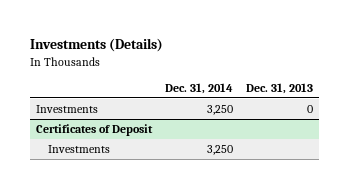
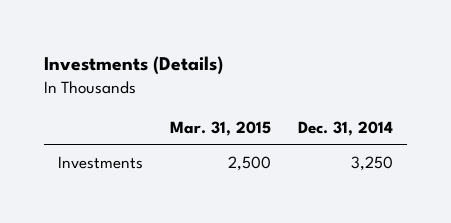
[245,82,313,94] Dec. 31, 2013 -> none
none -> [169,120,271,136] Mar. 31, 2015
[36,124,154,137] Certificates of Deposit -> none
[48,145,111,154] Investments -> none

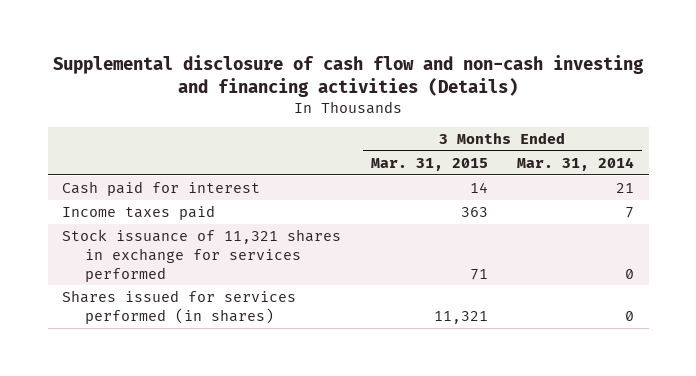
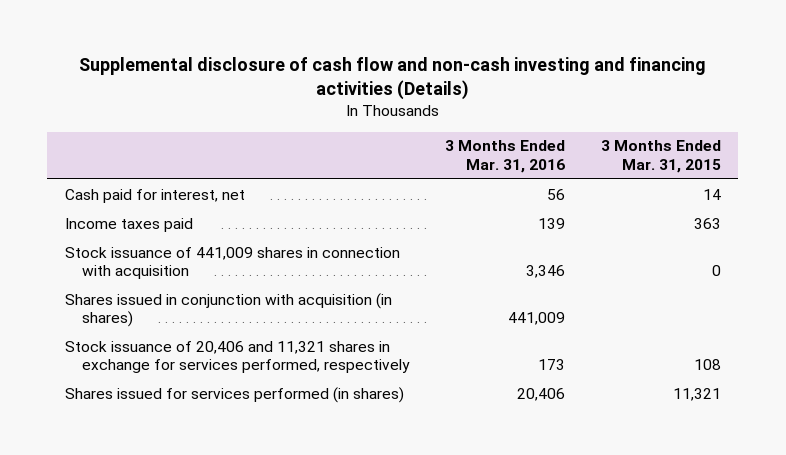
[517,156,635,171] Mar. 31, 2014 -> none
none -> [444,140,565,173] 3 Months Ended Mar. 31, 2016
[62,181,261,197] Cash paid for interest -> [65,188,246,203] Cash paid for interest, net
none -> [65,246,401,280] Stock issuance of 441,009 shares in connection with acquisition
none -> [65,292,393,328] Shares issued in conjunction with acquisition (in shares)
[62,229,342,282] Stock issuance of 11,321 shares in exchange for services performed -> [65,340,411,374] Stock issuance of 20,406 and 11,321 shares in exchange for services performed, respectively
[469,268,488,280] 71 -> [693,359,721,371] 108

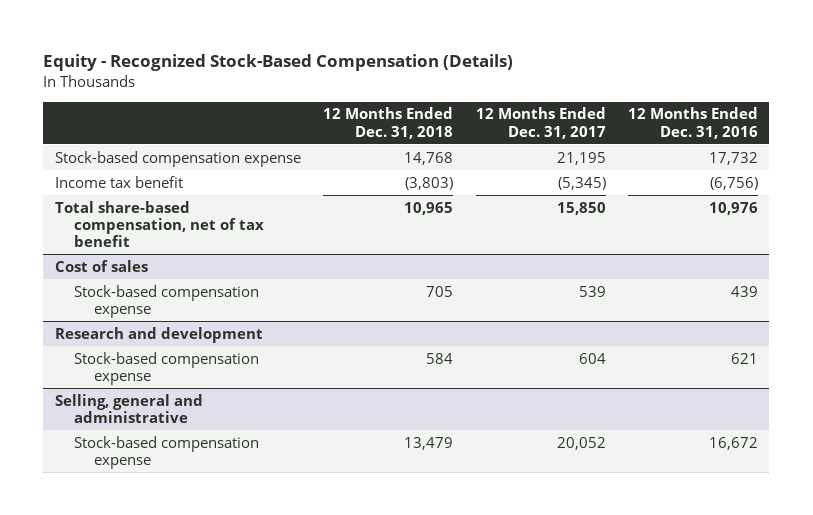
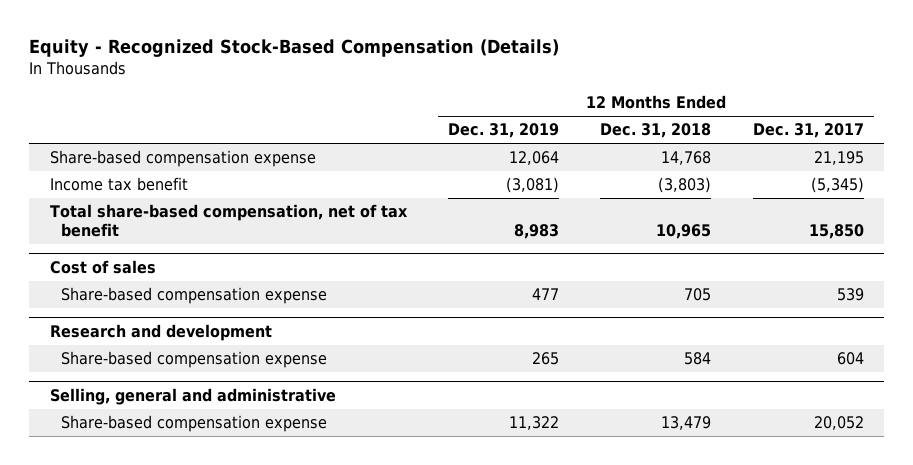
[628,107,759,139] 12 Months Ended Dec. 31, 2016 -> none
none -> [448,123,560,139] Dec. 31, 2019
[54,150,301,167] Stock-based compensation expense -> [49,150,316,168] Share-based compensation expense
[74,284,260,318] Stock-based compensation expense -> [60,287,327,305] Share-based compensation expense
[74,351,260,385] Stock-based compensation expense -> [60,351,327,369] Share-based compensation expense
[74,435,260,469] Stock-based compensation expense -> [60,415,327,433] Share-based compensation expense

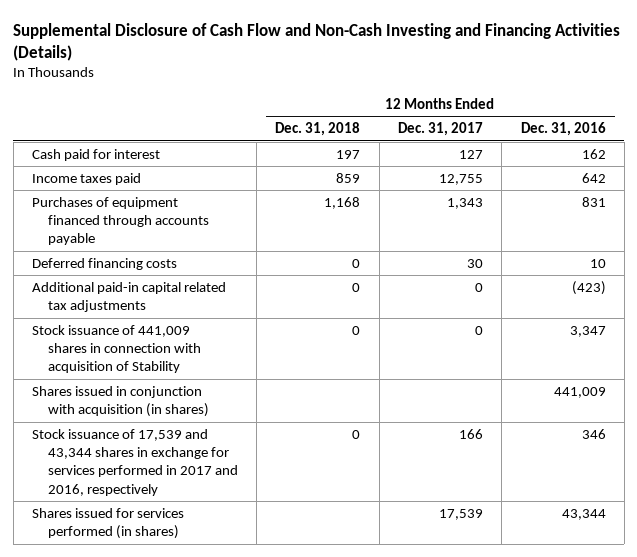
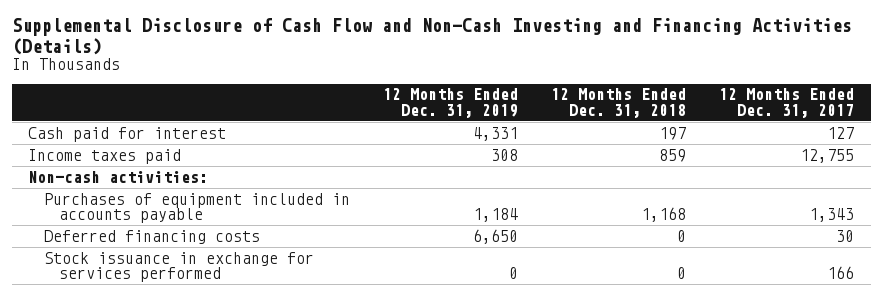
[520,122,606,137] Dec. 31, 2016 -> none
none -> [382,88,518,118] 12 Months Ended Dec. 31, 2019
none -> [28,170,209,183] Non-cash activities:
[31,196,209,246] Purchases of equipment financed through accounts payable -> [43,192,350,224] Purchases of equipment included in accounts payable
[31,281,226,313] Additional paid-in capital related tax adjustments -> none
[31,324,201,374] Stock issuance of 441,009 shares in connection with acquisition of Stability -> none
[31,385,209,418] Shares issued in conjunction with acquisition (in shares) -> none
[31,507,184,540] Shares issued for services performed (in shares) -> none
[31,428,238,496] Stock issuance of 17,539 and 43,344 shares in exchange for services performed in 2017 and 2016, respectively -> [43,251,314,283] Stock issuance in exchange for services performed

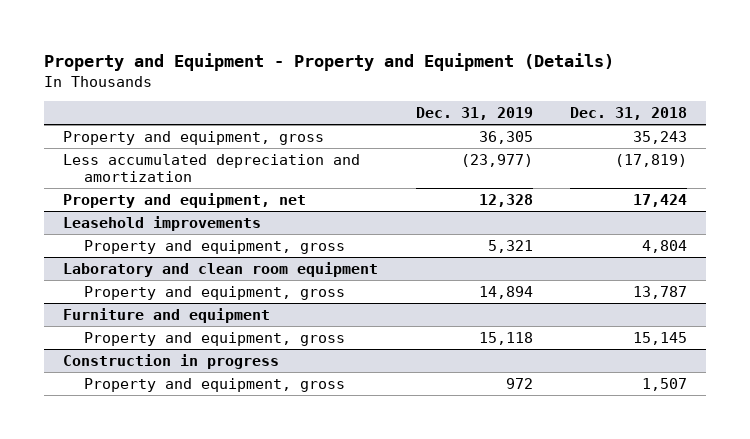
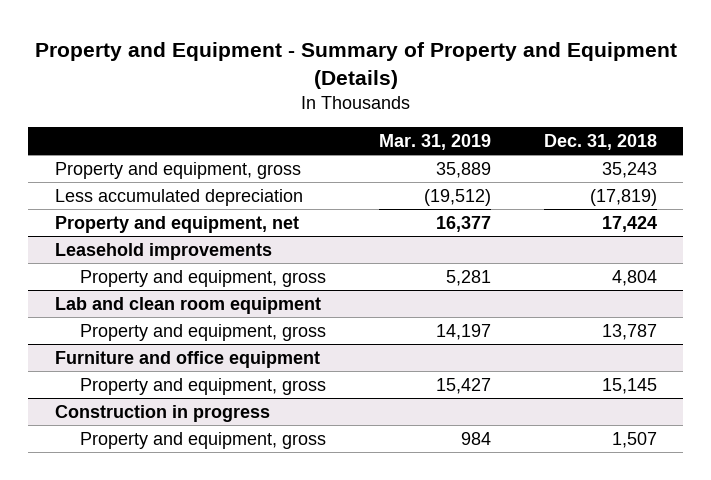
[44,52,615,71] Property and Equipment - Property and Equipment (Details) -> [34,41,677,89] Property and Equipment - Summary of Property and Equipment (Details)
[415,107,533,121] Dec. 31, 2019 -> none
none -> [378,133,491,150] Mar. 31, 2019
[62,153,360,182] Less accumulated depreciation and amortization -> [54,188,303,206] Less accumulated depreciation
[62,261,378,277] Laboratory and clean room equipment -> [54,296,321,314] Lab and clean room equipment
[62,307,270,323] Furniture and equipment -> [54,350,320,368] Furniture and office equipment

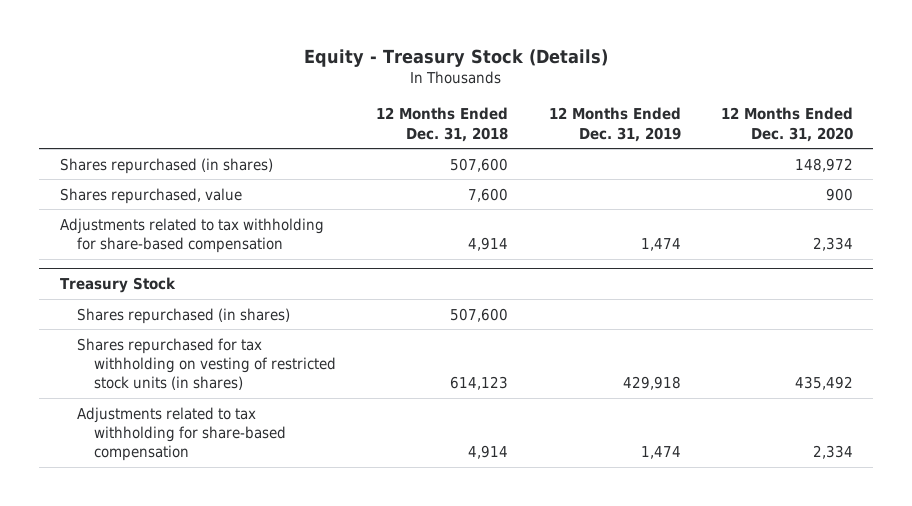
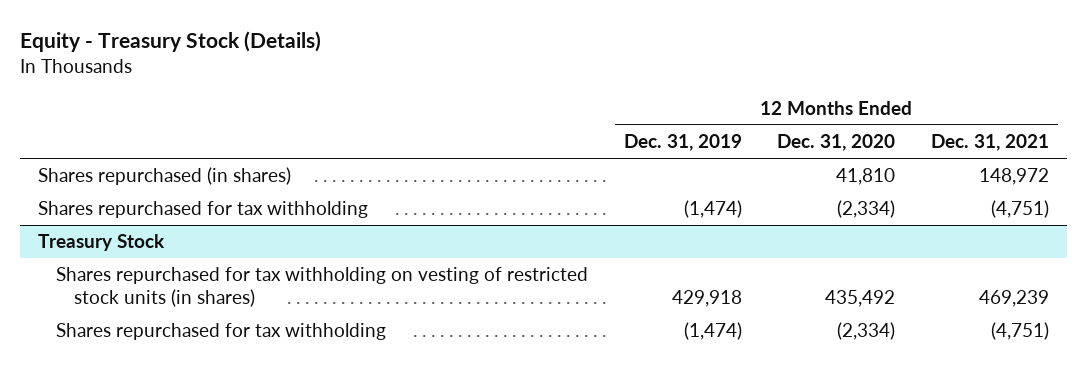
[376,107,509,142] 12 Months Ended Dec. 31, 2018 -> none
none -> [931,134,1050,152] Dec. 31, 2021
[59,187,242,204] Shares repurchased, value -> none
[794,157,853,172] 148,972 -> [836,168,896,186] 41,810
[59,217,324,254] Adjustments related to tax withholding for share-based compensation -> [37,201,368,219] Shares repurchased for tax withholding
[640,238,681,252] 1,474 -> [683,200,742,219] (1,474)
[812,237,853,252] 2,334 -> [837,200,896,219] (2,334)
[76,307,290,324] Shares repurchased (in shares) -> none
[76,406,287,462] Adjustments related to tax withholding for share-based compensation -> [55,323,386,341] Shares repurchased for tax withholding
[640,446,681,460] 1,474 -> [683,322,742,341] (1,474)
[812,445,853,460] 2,334 -> [837,322,896,341] (2,334)

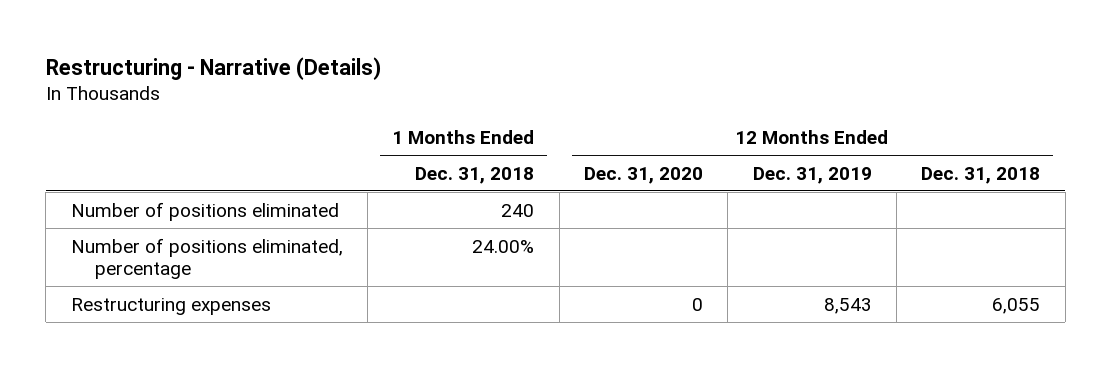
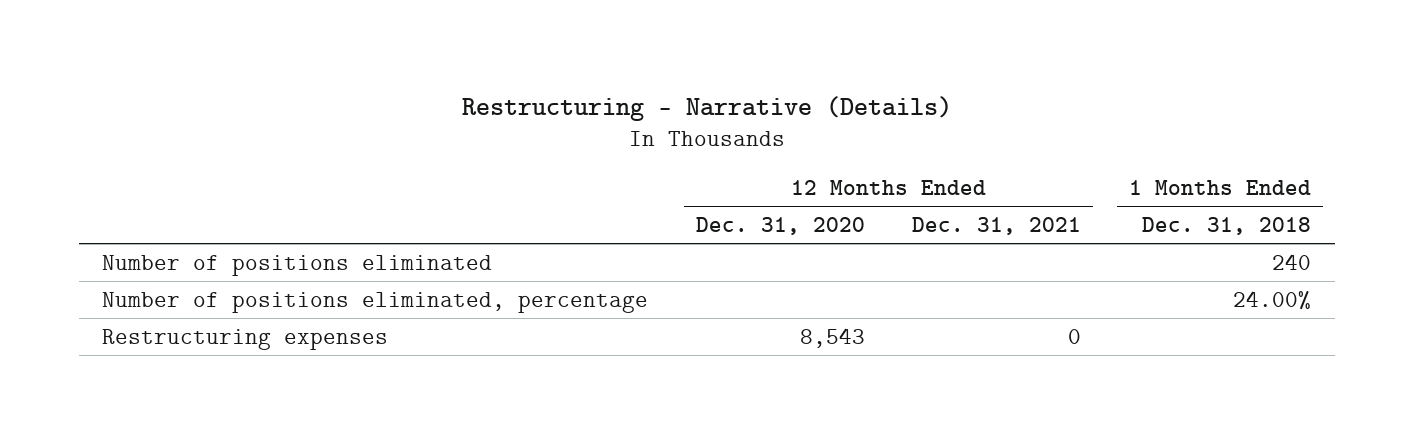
[752,166,872,184] Dec. 31, 2019 -> none
[921,166,1041,184] Dec. 31, 2018 -> none
none -> [912,217,1082,236] Dec. 31, 2021
[692,297,704,311] 0 -> [799,327,865,348] 8,543

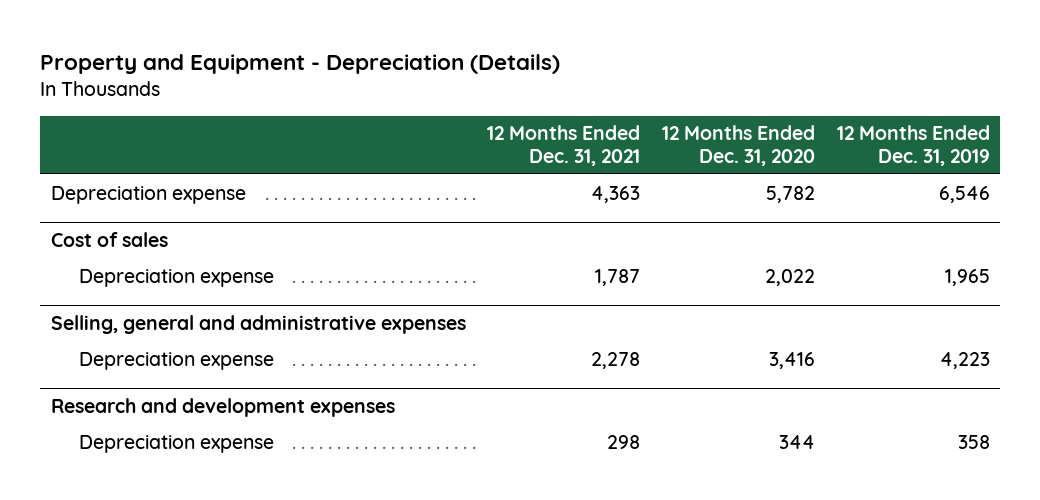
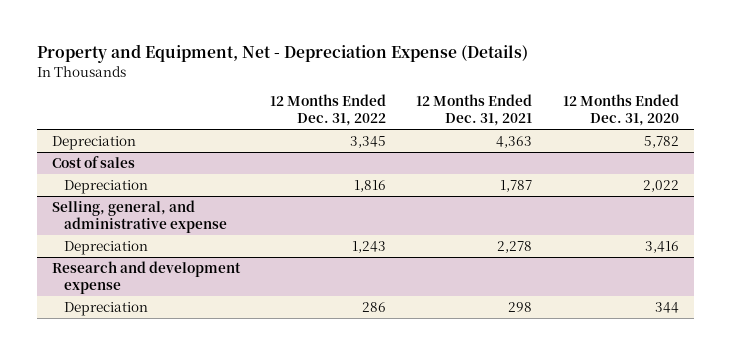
[39,53,560,74] Property and Equipment - Depreciation (Details) -> [37,44,529,64] Property and Equipment, Net - Depreciation Expense (Details)
[836,125,990,166] 12 Months Ended Dec. 31, 2019 -> none
none -> [270,94,387,127] 12 Months Ended Dec. 31, 2022
[50,185,246,204] Depreciation expense -> [52,135,137,150] Depreciation
[78,268,274,287] Depreciation expense -> [63,179,148,194] Depreciation
[50,314,466,334] Selling, general and administrative expenses -> [52,199,227,234] Selling, general, and administrative expense
[78,351,274,370] Depreciation expense -> [63,240,148,255] Depreciation
[50,397,395,417] Research and development expenses -> [52,260,242,295] Research and development expense
[78,434,274,453] Depreciation expense -> [63,301,148,316] Depreciation

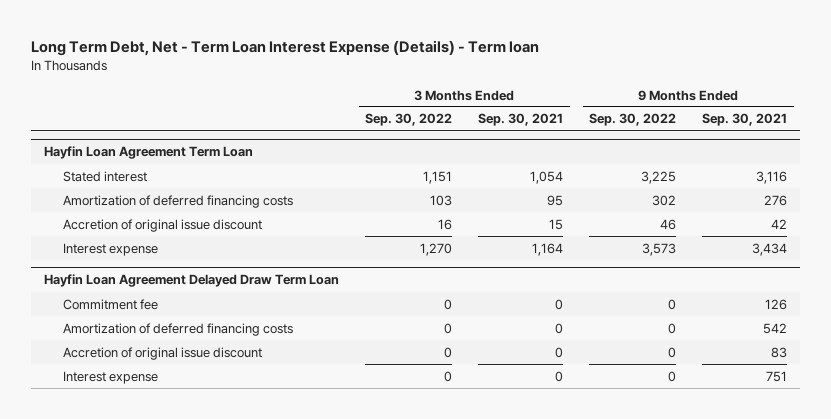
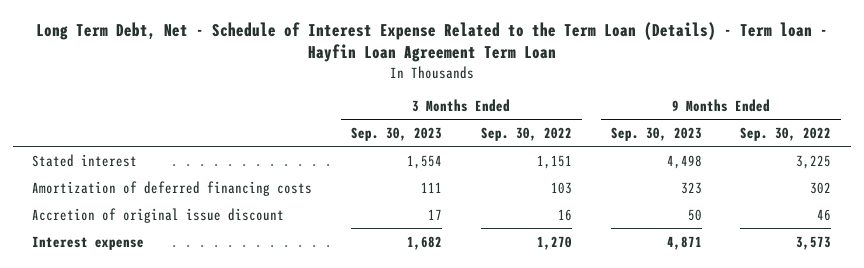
[31,39,540,56] Long Term Debt, Net - Term Loan Interest Expense (Details) - Term loan -> [35,21,828,63] Long Term Debt, Net - Schedule of Interest Expense Related to the Term Loan (Details) - Term loan - Hayfin Loan Agreement Term Loan
[478,113,564,127] Sep. 30, 2021 -> none
[702,113,788,127] Sep. 30, 2021 -> none
none -> [351,127,443,142] Sep. 30, 2023
none -> [610,127,702,142] Sep. 30, 2023
[44,146,254,160] Hayfin Loan Agreement Term Loan -> none
[44,274,340,288] Hayfin Loan Agreement Delayed Draw Term Loan -> none
[63,298,159,310] Commitment fee -> none
[63,322,294,336] Amortization of deferred financing costs -> none
[63,346,263,360] Accretion of original issue discount -> none
[63,370,159,384] Interest expense -> none

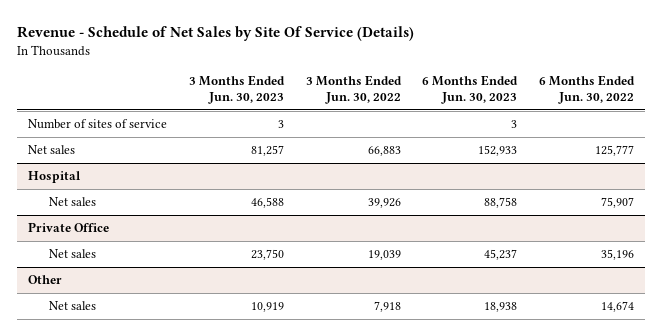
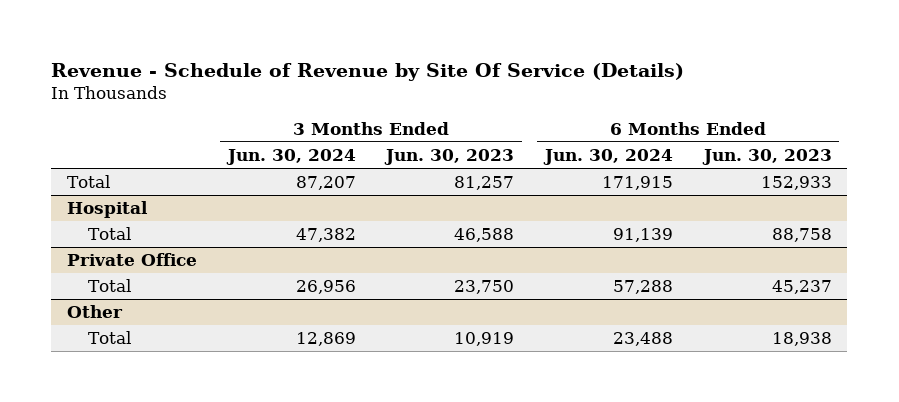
[17,26,415,42] Revenue - Schedule of Net Sales by Site Of Service (Details) -> [51,62,685,81] Revenue - Schedule of Revenue by Site Of Service (Details)
[305,74,402,104] 3 Months Ended Jun. 30, 2022 -> none
[539,74,636,104] 6 Months Ended Jun. 30, 2022 -> none
none -> [225,148,356,165] Jun. 30, 2024
none -> [543,148,674,165] Jun. 30, 2024
[27,119,167,130] Number of sites of service -> none
[27,145,75,155] Net sales -> [66,175,110,189] Total
[48,197,96,207] Net sales -> [87,227,131,241] Total
[48,249,96,259] Net sales -> [87,279,131,293] Total
[48,301,96,311] Net sales -> [87,331,131,345] Total

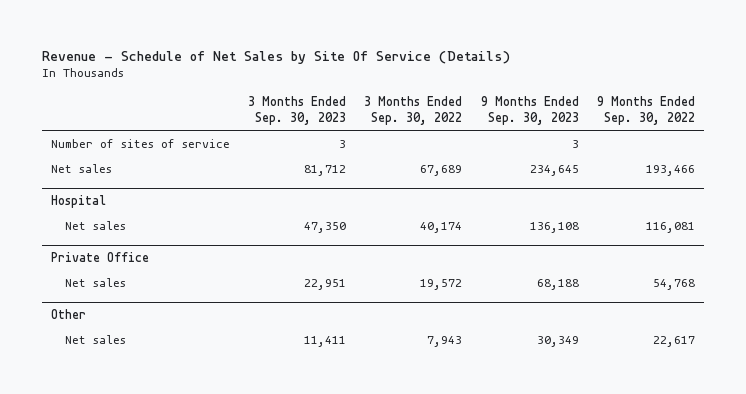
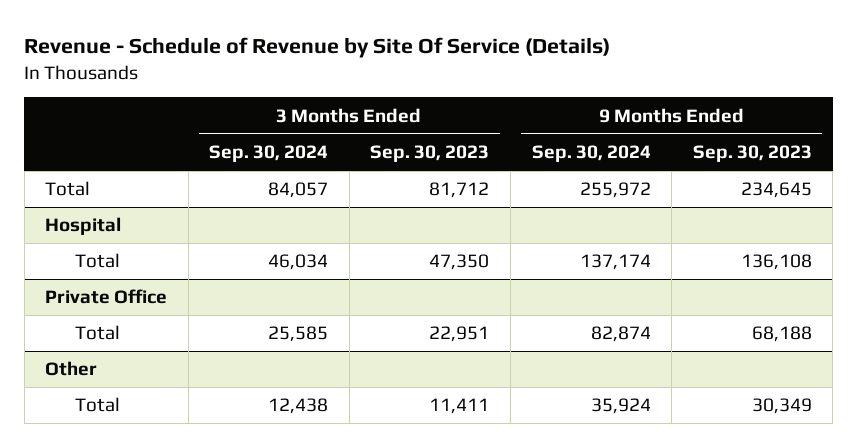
[41,50,510,64] Revenue - Schedule of Net Sales by Site Of Service (Details) -> [24,37,611,59] Revenue - Schedule of Revenue by Site Of Service (Details)
[364,96,463,125] 3 Months Ended Sep. 30, 2022 -> none
[596,96,695,125] 9 Months Ended Sep. 30, 2022 -> none
none -> [209,145,329,163] Sep. 30, 2024
none -> [531,145,651,163] Sep. 30, 2024
[50,138,230,148] Number of sites of service -> none
[50,163,112,173] Net sales -> [45,181,91,197] Total
[65,220,127,230] Net sales -> [74,253,120,269] Total
[65,277,127,287] Net sales -> [74,325,120,341] Total
[65,334,127,344] Net sales -> [74,397,120,413] Total

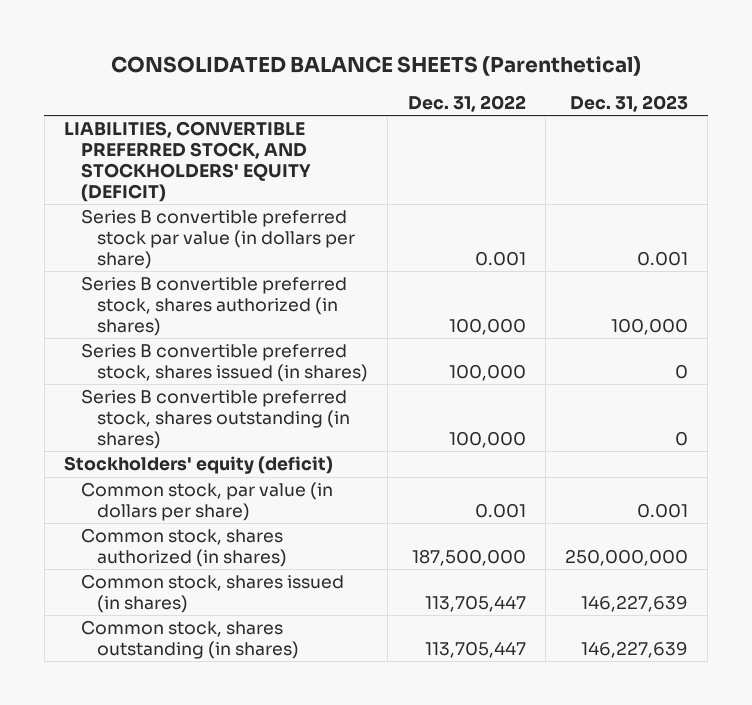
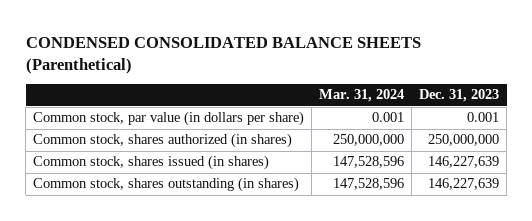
[111,55,642,76] CONSOLIDATED BALANCE SHEETS (Parenthetical) -> [25,36,421,74] CONDENSED CONSOLIDATED BALANCE SHEETS (Parenthetical)
[407,94,526,112] Dec. 31, 2022 -> none
none -> [319,89,405,103] Mar. 31, 2024
[64,121,311,202] LIABILITIES, CONVERTIBLE PREFERRED STOCK, AND STOCKHOLDERS' EQUITY (DEFICIT) -> none
[80,209,356,269] Series B convertible preferred stock par value (in dollars per share) -> none
[80,276,347,336] Series B convertible preferred stock, shares authorized (in shares) -> none
[80,343,369,383] Series B convertible preferred stock, shares issued (in shares) -> none
[80,389,351,449] Series B convertible preferred stock, shares outstanding (in shares) -> none
[64,456,334,475] Stockholders' equity (deficit) -> none

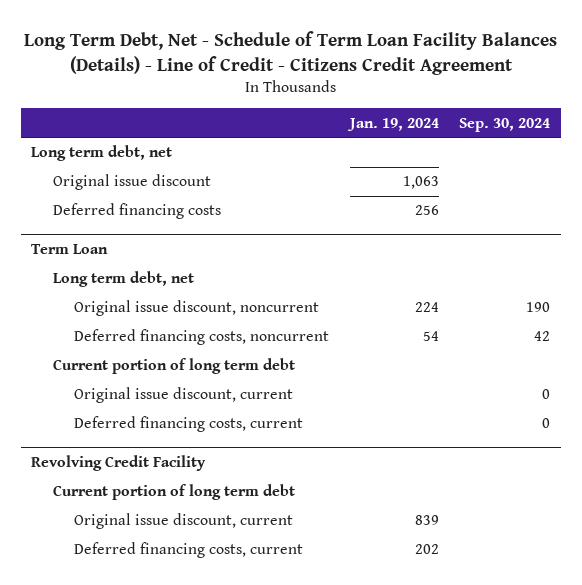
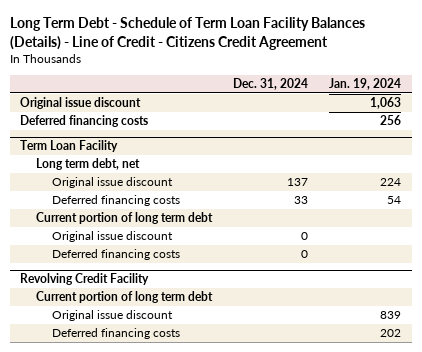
[23,30,557,75] Long Term Debt, Net - Schedule of Term Loan Facility Balances (Details) - Line of Credit - Citizens Credit Agreement -> [9,17,365,50] Long Term Debt - Schedule of Term Loan Facility Balances (Details) - Line of Credit - Citizens Credit Agreement
[459,117,551,132] Sep. 30, 2024 -> none
none -> [233,78,309,91] Dec. 31, 2024
[31,145,173,162] Long term debt, net -> none
[31,244,109,255] Term Loan -> [20,140,119,153] Term Loan Facility
[73,300,319,317] Original issue discount, noncurrent -> [51,177,173,189] Original issue discount
[73,329,329,346] Deferred financing costs, noncurrent -> [51,195,180,207] Deferred financing costs
[73,387,293,404] Original issue discount, current -> [51,231,173,243] Original issue discount
[73,416,303,433] Deferred financing costs, current -> [51,249,180,261] Deferred financing costs
[73,513,293,530] Original issue discount, current -> [51,310,173,322] Original issue discount
[73,542,303,559] Deferred financing costs, current -> [51,328,180,340] Deferred financing costs

